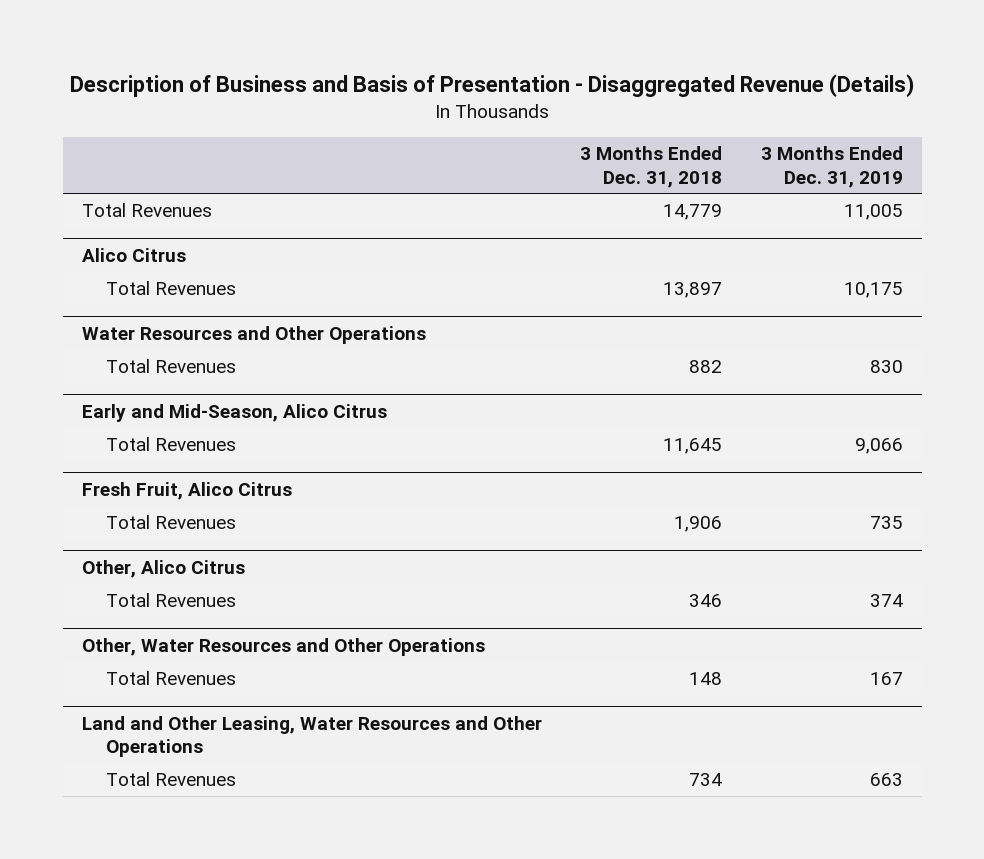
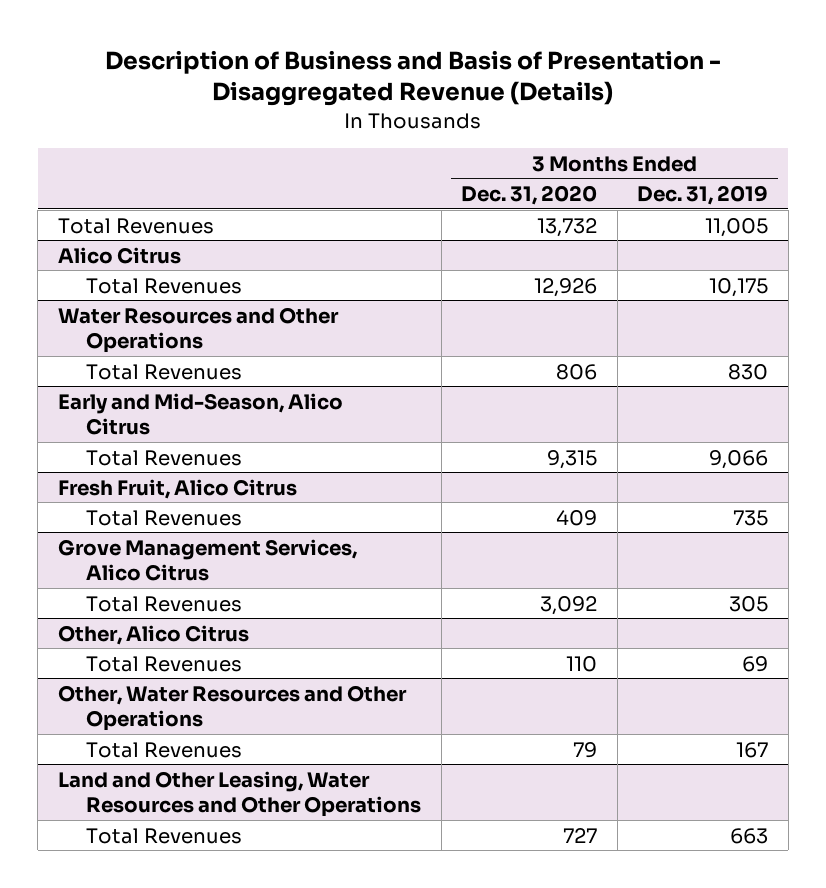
[580,146,723,188] 3 Months Ended Dec. 31, 2018 -> none
none -> [461,185,598,206] Dec. 31, 2020
none -> [57,538,357,582] Grove Management Services, Alico Citrus
none -> [86,595,243,612] Total Revenues
[869,594,903,608] 374 -> [742,655,769,672] 69

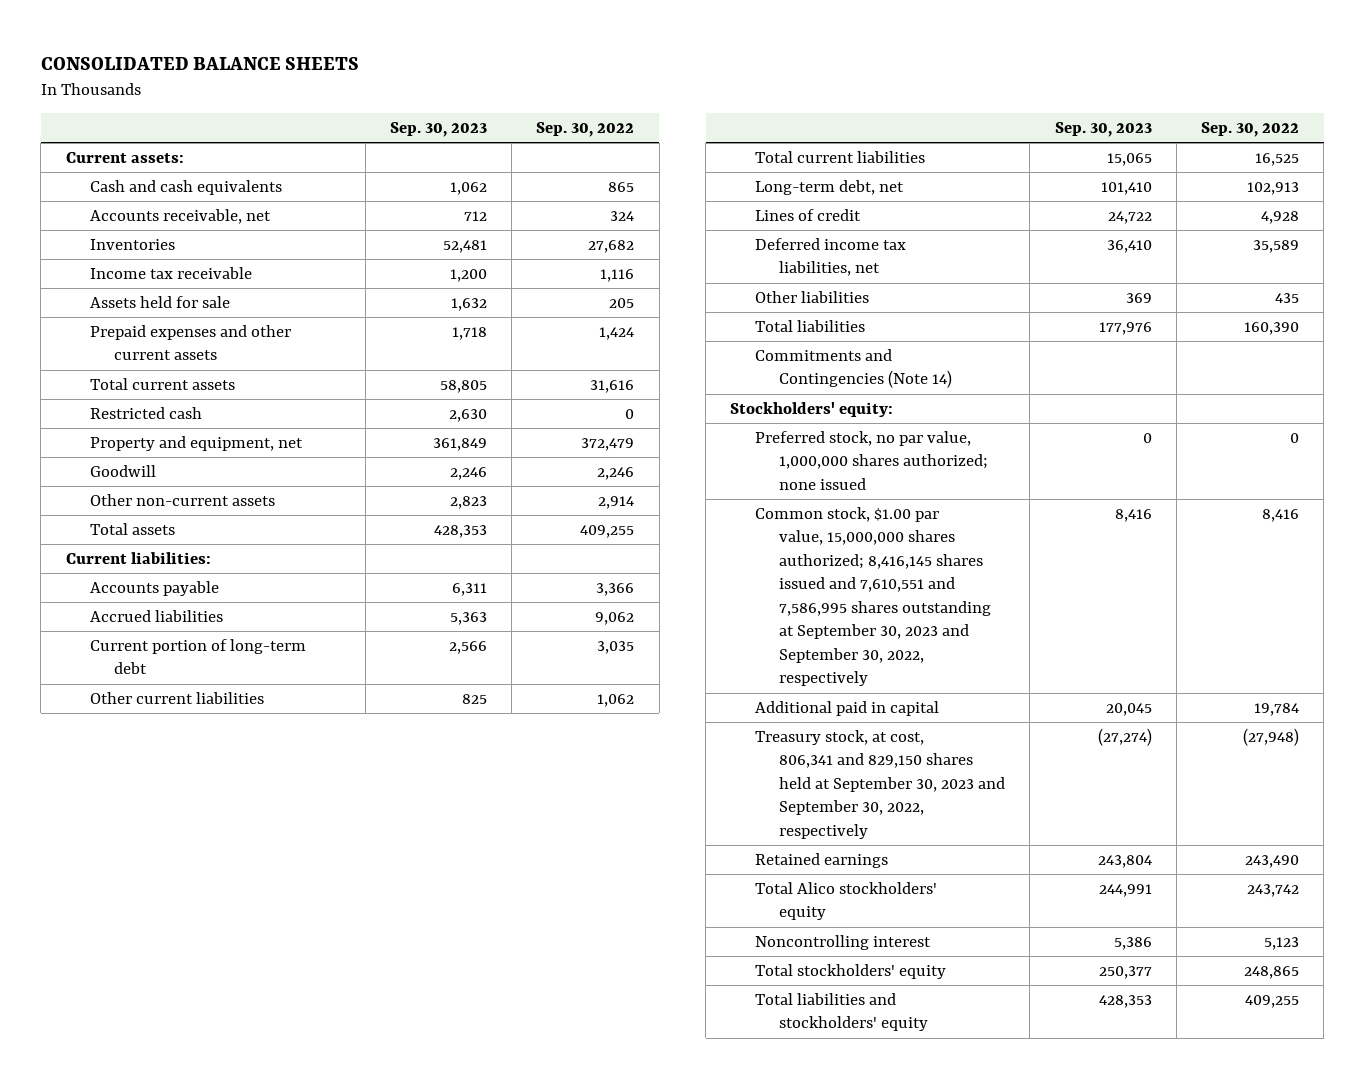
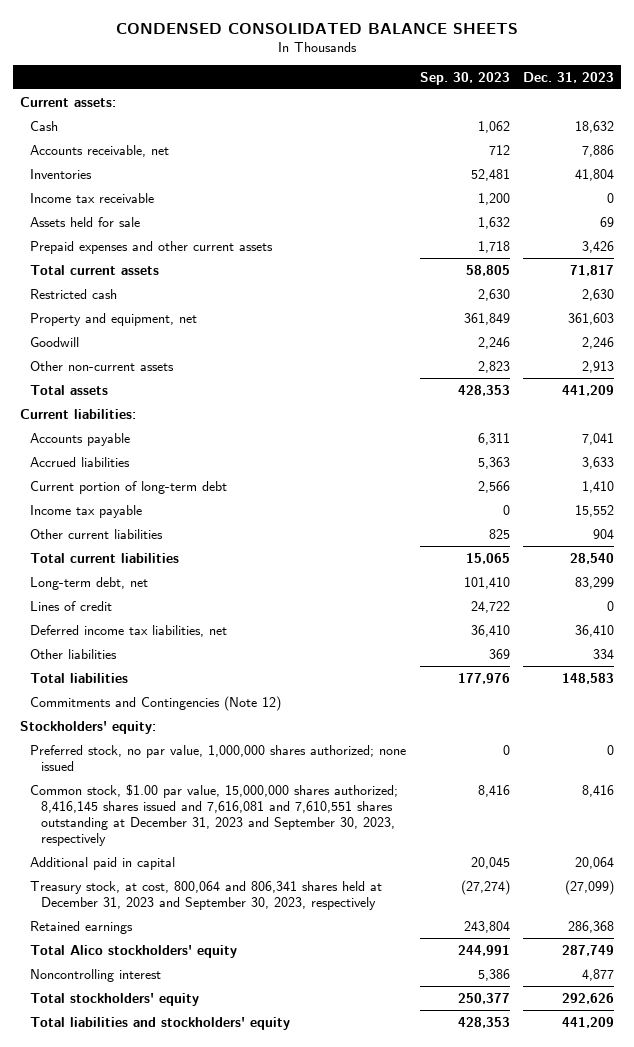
[40,56,359,70] CONSOLIDATED BALANCE SHEETS -> [115,22,518,34] CONDENSED CONSOLIDATED BALANCE SHEETS
[536,122,635,138] Sep. 30, 2022 -> none
none -> [523,71,615,83] Dec. 31, 2023
[89,179,282,195] Cash and cash equivalents -> [30,120,59,131] Cash
none -> [30,504,143,518] Income tax payable
[754,348,953,389] Commitments and Contingencies (Note 14) -> [30,695,282,711] Commitments and Contingencies (Note 12)
[754,506,992,687] Common stock, $1.00 par value, 15,000,000 shares authorized; 8,416,145 shares issued and 7,610,551 and 7,586,995 shares outstanding at September 30, 2023 and September 30, 2022, respectively -> [30,783,399,846] Common stock, $1.00 par value, 15,000,000 shares authorized; 8,416,145 shares issued and 7,616,081 and 7,610,551 shares outstanding at December 31, 2023 and September 30, 2023, respectively
[754,729,1006,839] Treasury stock, at cost, 806,341 and 829,150 shares held at September 30, 2023 and September 30, 2022, respectively -> [30,880,383,910] Treasury stock, at cost, 800,064 and 806,341 shares held at December 31, 2023 and September 30, 2023, respectively

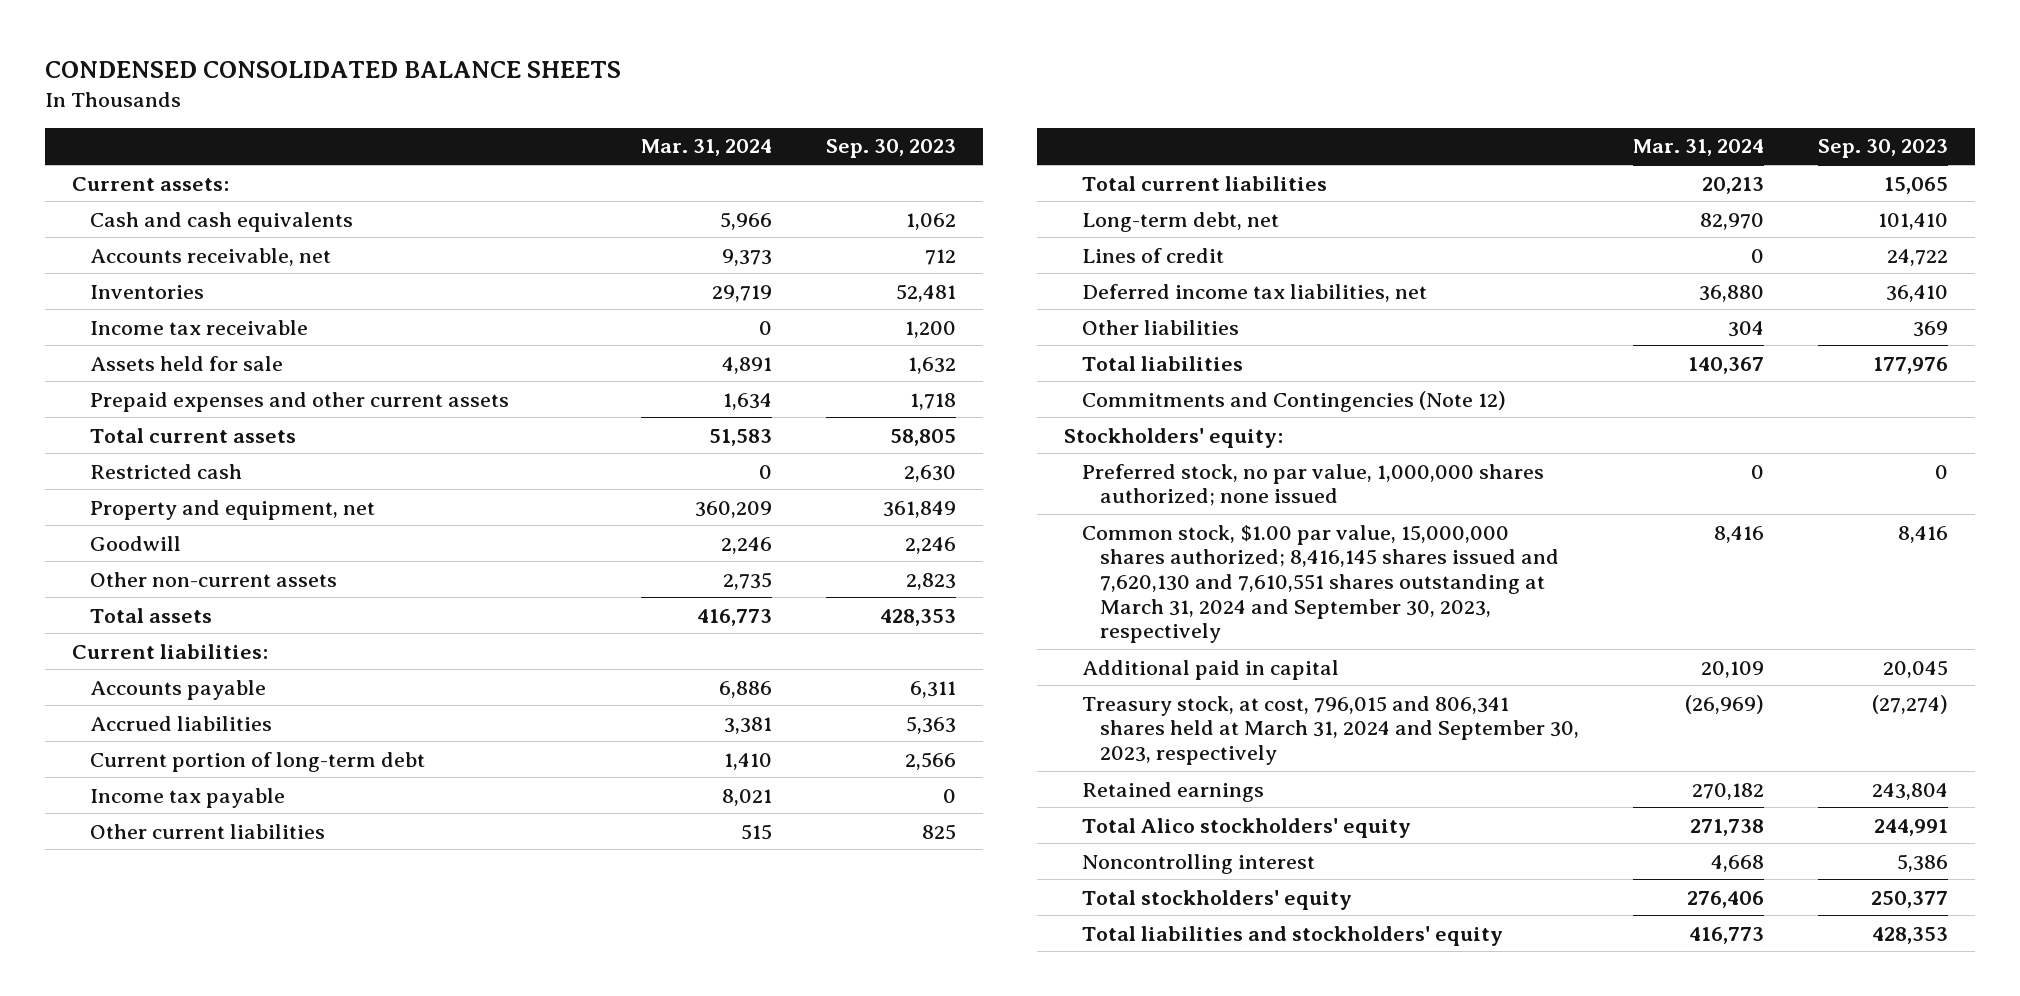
[523,71,615,83] Dec. 31, 2023 -> none
none -> [641,139,773,157] Mar. 31, 2024
[30,120,59,131] Cash -> [90,211,354,232] Cash and cash equivalents
[30,783,399,846] Common stock, $1.00 par value, 15,000,000 shares authorized; 8,416,145 shares issued and 7,616,081 and 7,610,551 shares outstanding at December 31, 2023 and September 30, 2023, respectively -> [1081,524,1560,644] Common stock, $1.00 par value, 15,000,000 shares authorized; 8,416,145 shares issued and 7,620,130 and 7,610,551 shares outstanding at March 31, 2024 and September 30, 2023, respectively
[30,880,383,910] Treasury stock, at cost, 800,064 and 806,341 shares held at December 31, 2023 and September 30, 2023, respectively -> [1081,695,1580,765] Treasury stock, at cost, 796,015 and 806,341 shares held at March 31, 2024 and September 30, 2023, respectively

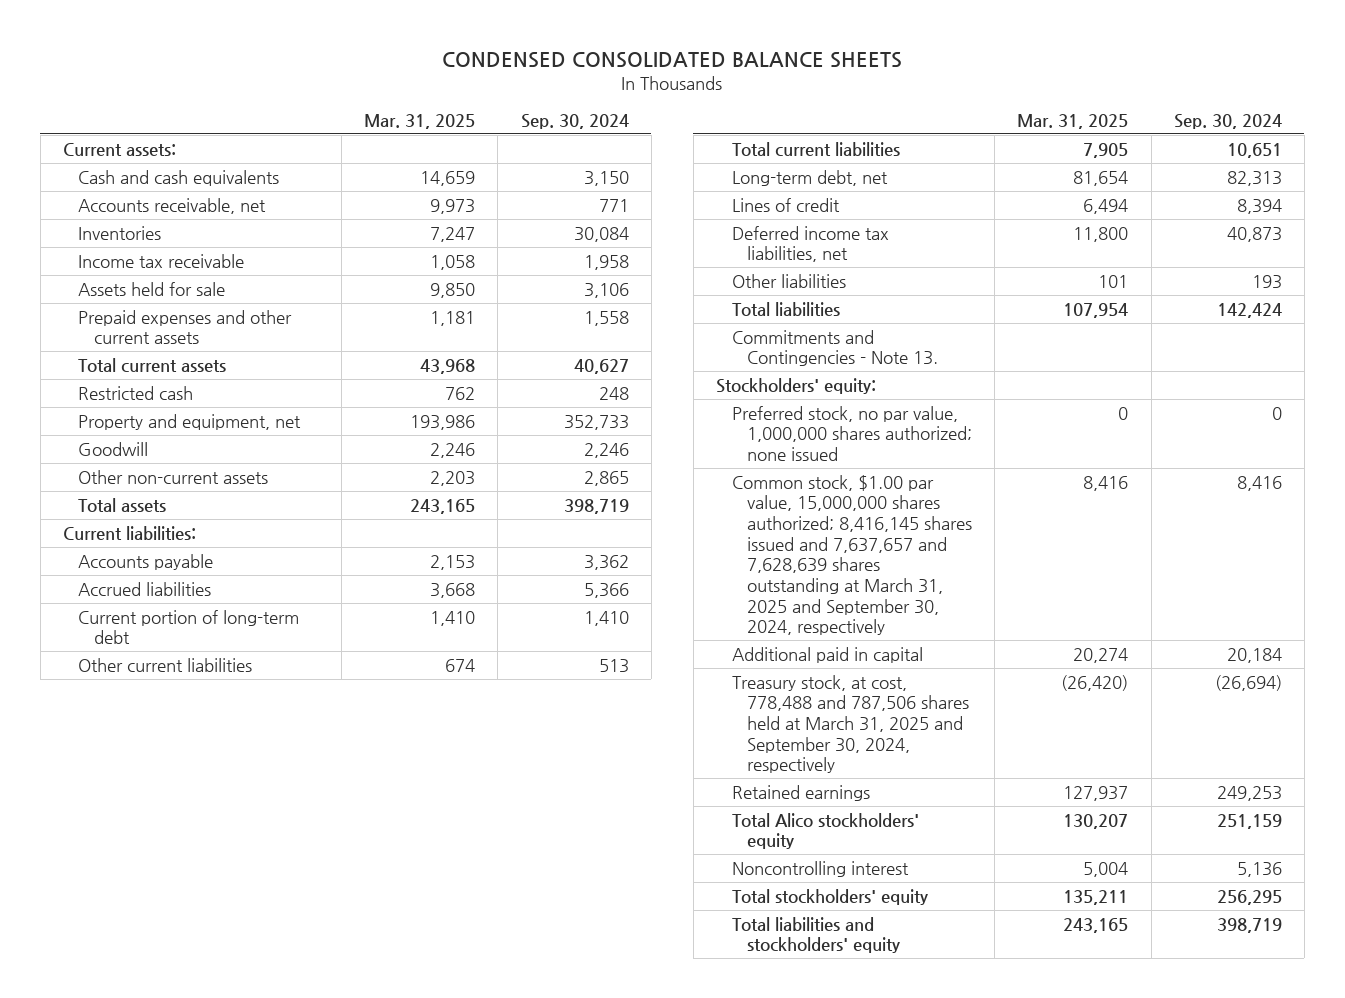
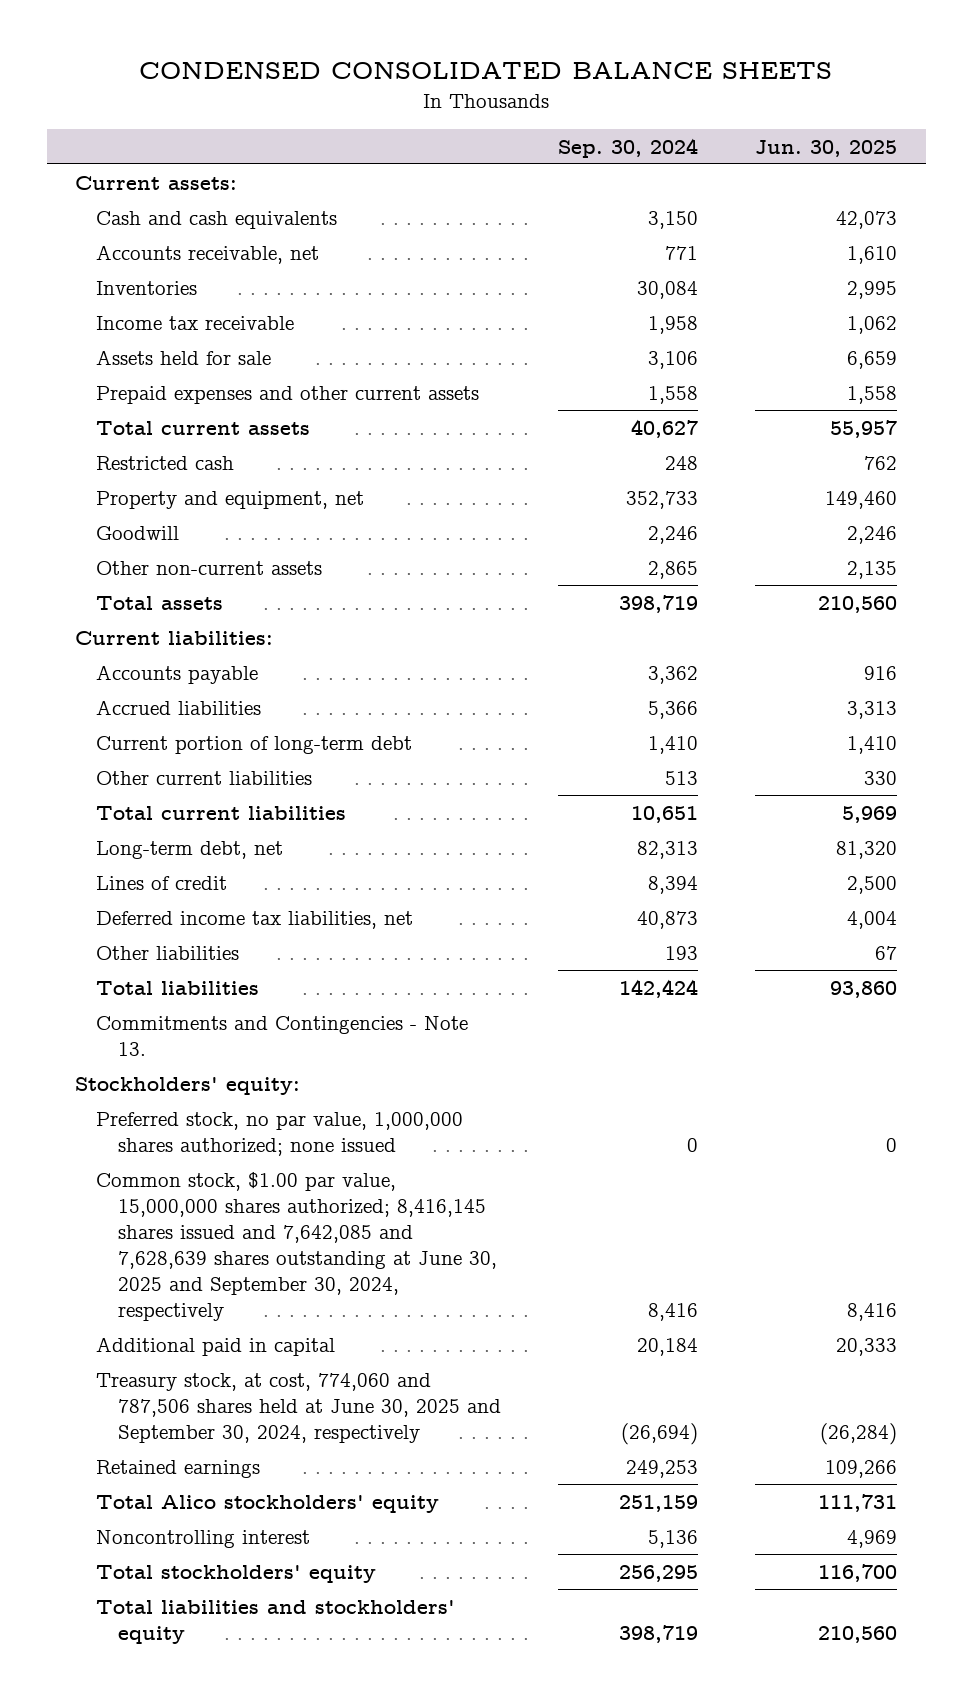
[364,113,476,129] Mar. 31, 2025 -> none
none -> [755,139,898,157] Jun. 30, 2025
[731,474,973,636] Common stock, $1.00 par value, 15,000,000 shares authorized; 8,416,145 shares issued and 7,637,657 and 7,628,639 shares outstanding at March 31, 2025 and September 30, 2024, respectively -> [96,1171,497,1321] Common stock, $1.00 par value, 15,000,000 shares authorized; 8,416,145 shares issued and 7,642,085 and 7,628,639 shares outstanding at June 30, 2025 and September 30, 2024, respectively
[731,674,970,774] Treasury stock, at cost, 778,488 and 787,506 shares held at March 31, 2025 and September 30, 2024, respectively -> [96,1372,501,1443] Treasury stock, at cost, 774,060 and 787,506 shares held at June 30, 2025 and September 30, 2024, respectively

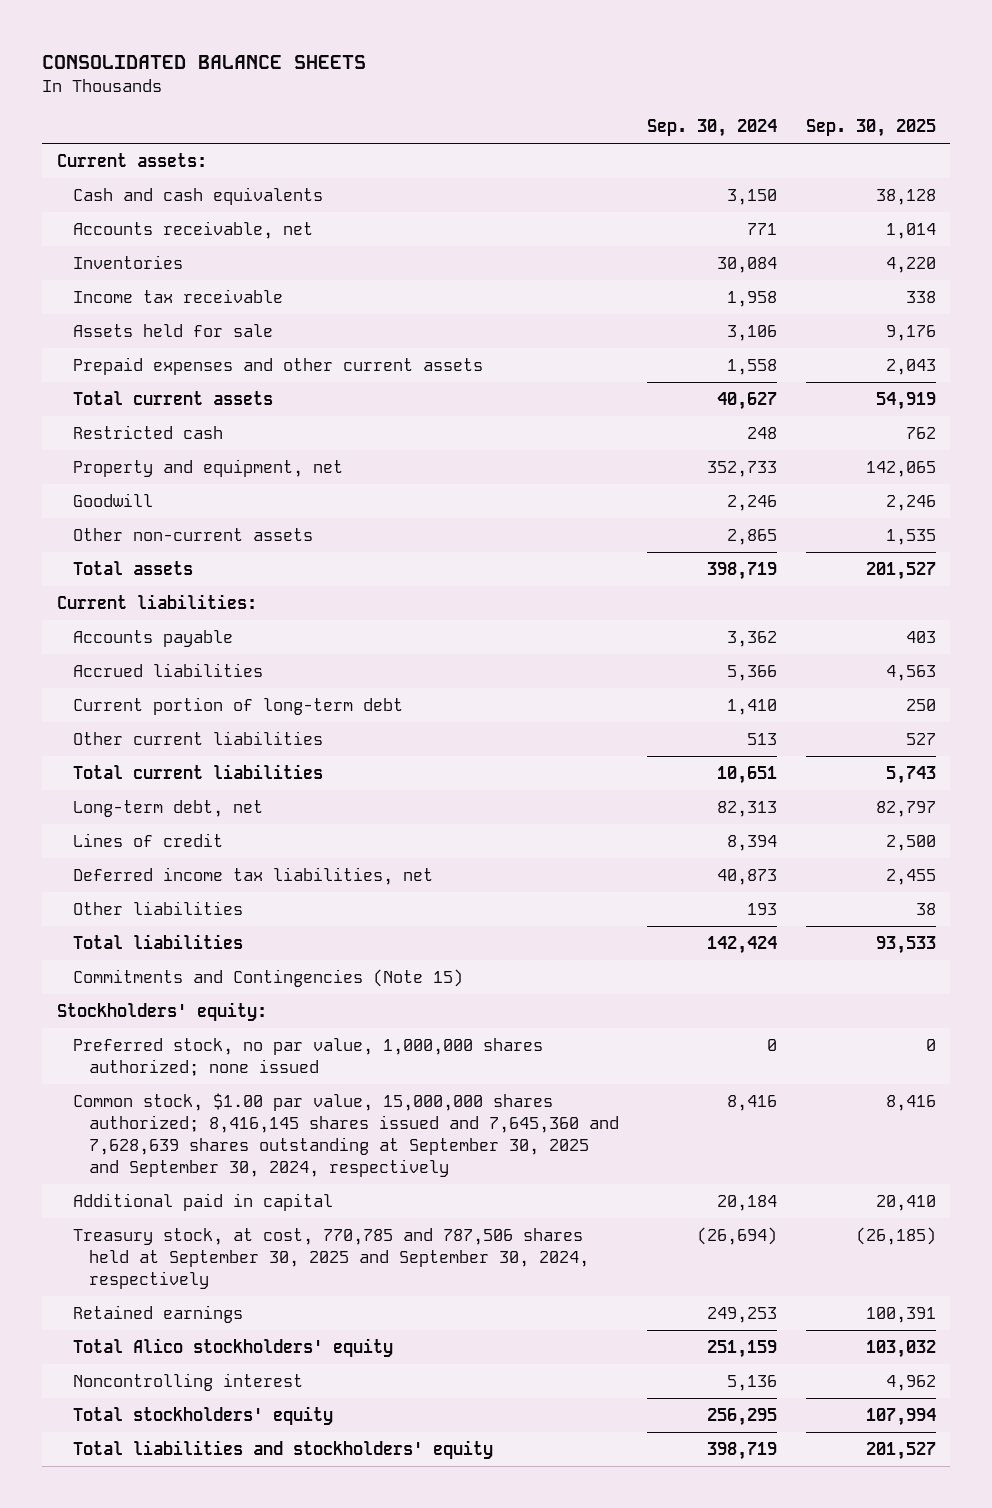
[139,62,833,80] CONDENSED CONSOLIDATED BALANCE SHEETS -> [42,54,367,69] CONSOLIDATED BALANCE SHEETS
[755,139,898,157] Jun. 30, 2025 -> none
none -> [805,119,936,138] Sep. 30, 2025
[96,1015,469,1056] Commitments and Contingencies - Note 13. -> [72,969,463,988] Commitments and Contingencies (Note 15)
[96,1171,497,1321] Common stock, $1.00 par value, 15,000,000 shares authorized; 8,416,145 shares issued and 7,642,085 and 7,628,639 shares outstanding at June 30, 2025 and September 30, 2024, respectively -> [72,1093,619,1177] Common stock, $1.00 par value, 15,000,000 shares authorized; 8,416,145 shares issued and 7,645,360 and 7,628,639 shares outstanding at September 30, 2025 and September 30, 2024, respectively
[96,1372,501,1443] Treasury stock, at cost, 774,060 and 787,506 shares held at June 30, 2025 and September 30, 2024, respectively -> [72,1228,589,1289] Treasury stock, at cost, 770,785 and 787,506 shares held at September 30, 2025 and September 30, 2024, respectively

